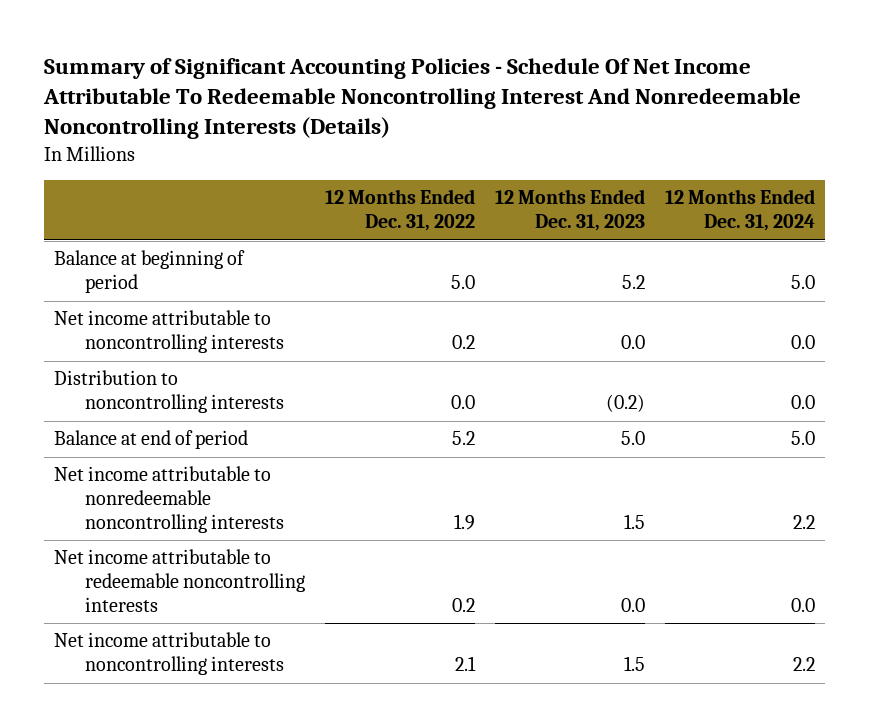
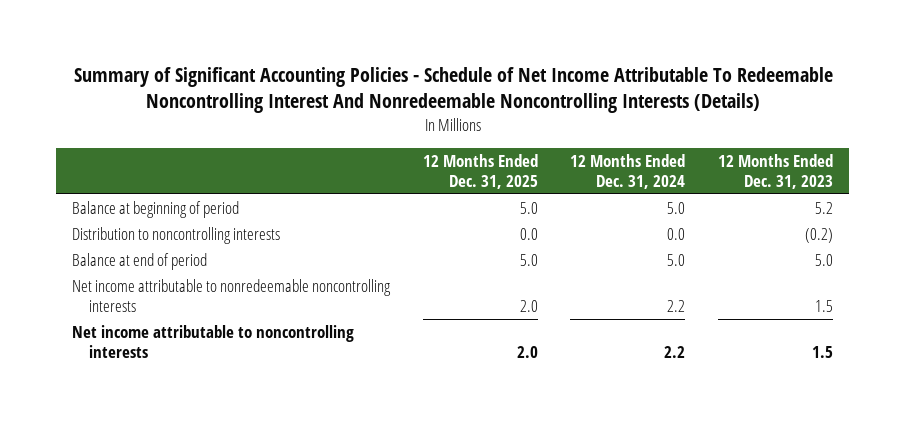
[42,57,801,140] Summary of Significant Accounting Policies - Schedule Of Net Income Attributable To Redeemable Noncontrolling Interest And Nonredeemable Noncontrolling Interests (Details) -> [73,66,833,114] Summary of Significant Accounting Policies - Schedule of Net Income Attributable To Redeemable Noncontrolling Interest And Nonredeemable Noncontrolling Interests (Details)
[324,189,475,232] 12 Months Ended Dec. 31, 2022 -> none
none -> [422,154,538,189] 12 Months Ended Dec. 31, 2025
[53,310,284,354] Net income attributable to noncontrolling interests -> none
[53,549,305,613] Net income attributable to redeemable noncontrolling interests -> none

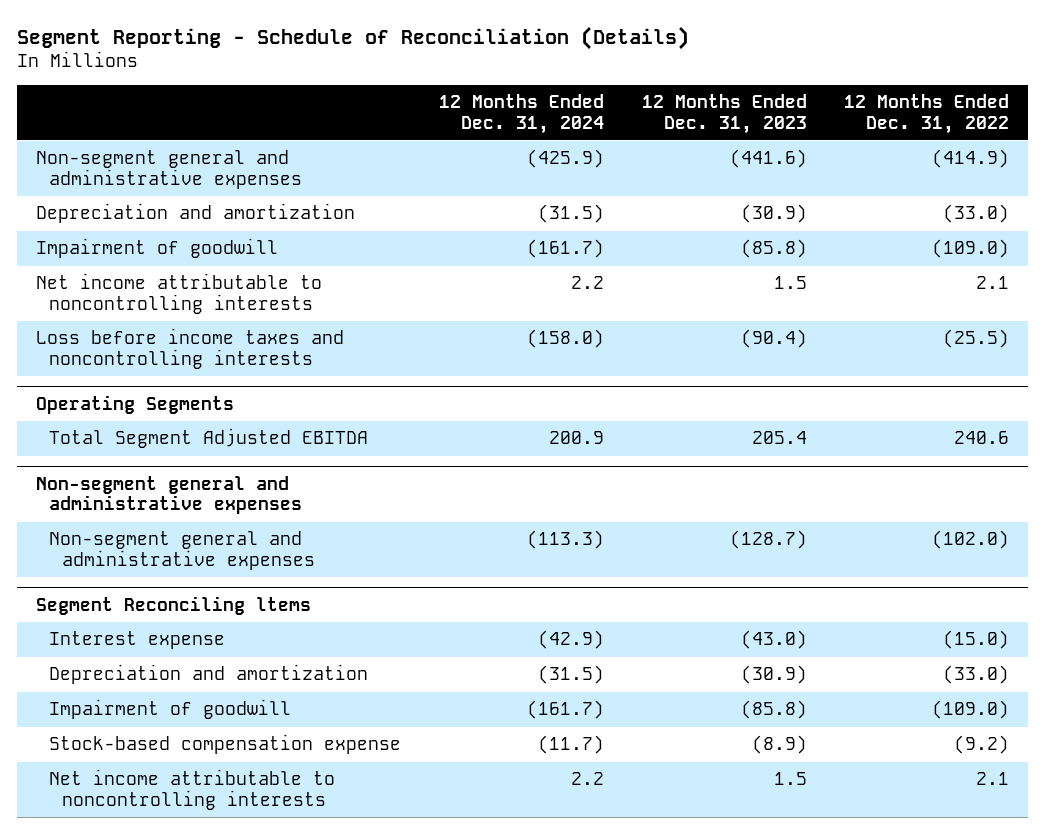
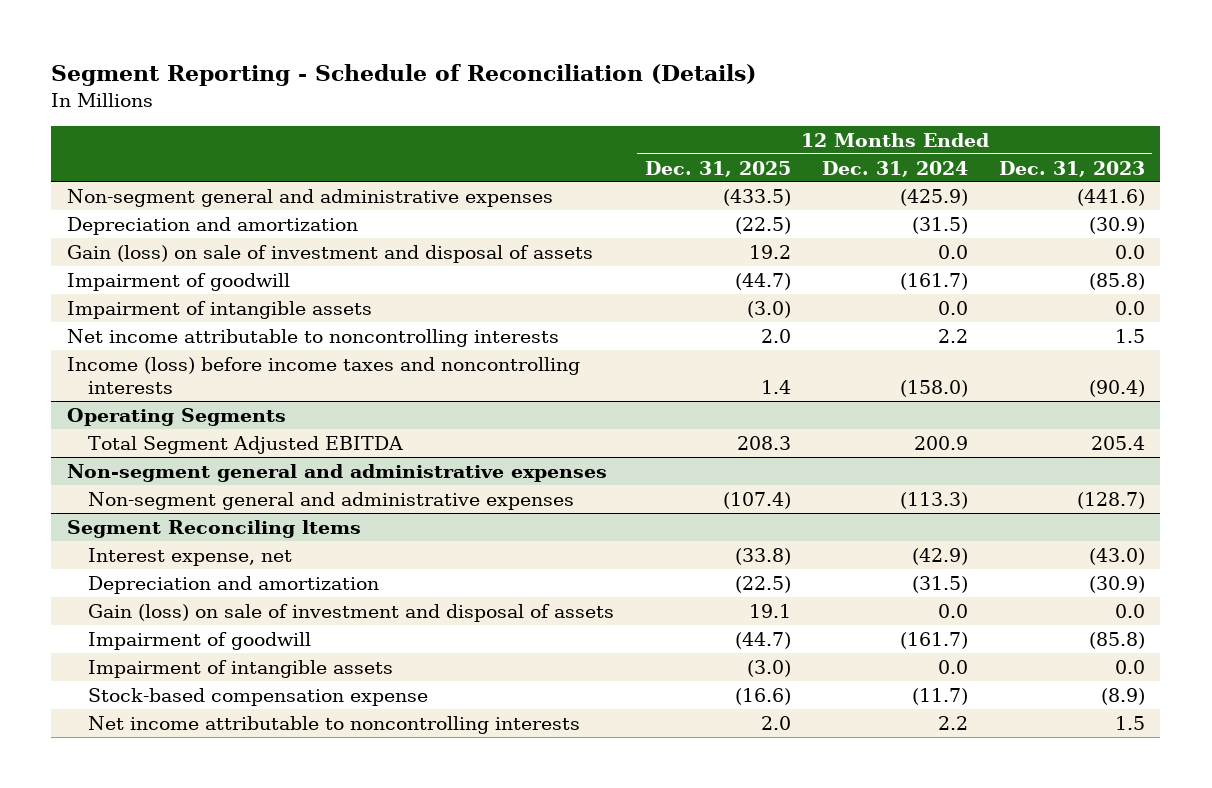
[844,94,1010,134] 12 Months Ended Dec. 31, 2022 -> none
none -> [645,160,792,177] Dec. 31, 2025
none -> [66,244,593,263] Gain (loss) on sale of investment and disposal of assets
none -> [66,300,372,319] Impairment of intangible assets
[36,328,345,370] Loss before income taxes and noncontrolling interests -> [66,356,580,394] Income (loss) before income taxes and noncontrolling interests
[49,631,226,650] Interest expense -> [88,547,293,566] Interest expense, net
none -> [88,603,615,622] Gain (loss) on sale of investment and disposal of assets
none -> [88,659,394,678] Impairment of intangible assets

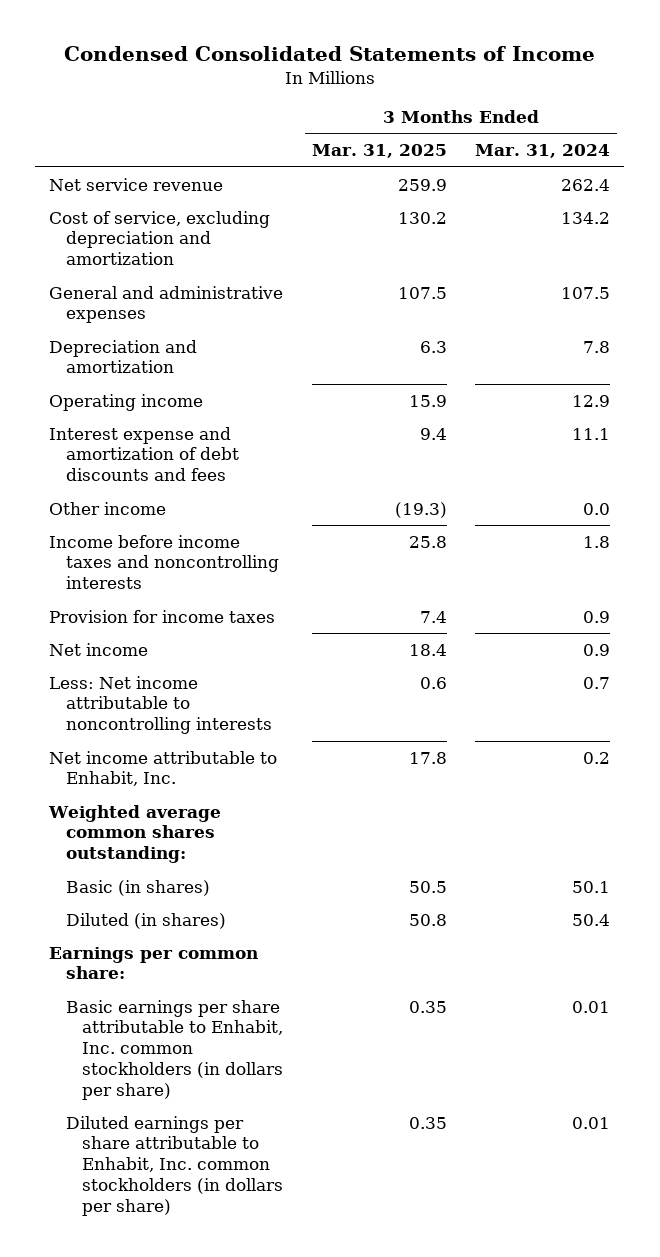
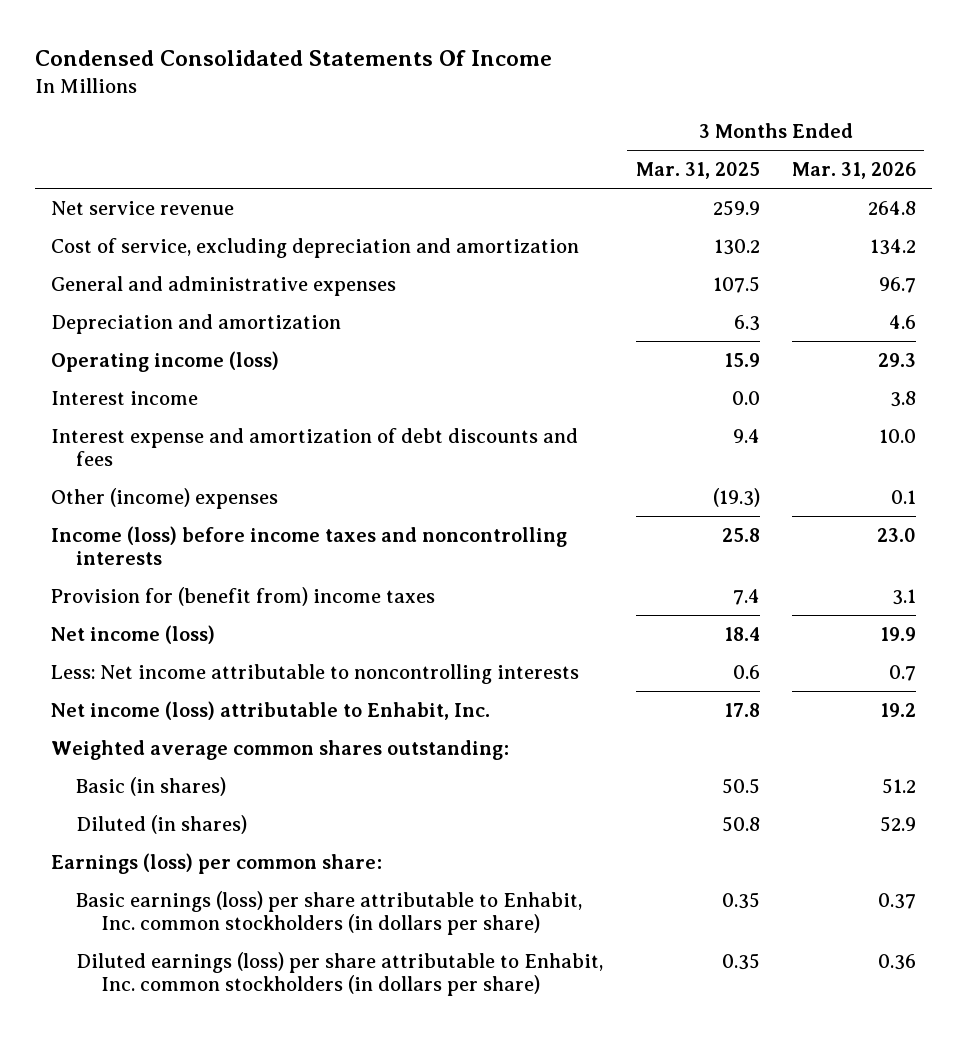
[63,46,595,62] Condensed Consolidated Statements of Income -> [35,49,553,66] Condensed Consolidated Statements Of Income
[475,144,611,159] Mar. 31, 2024 -> none
none -> [792,162,917,180] Mar. 31, 2026
[49,393,204,411] Operating income -> [51,350,280,372] Operating income (loss)
none -> [51,390,199,405] Interest income
[49,501,167,515] Other income -> [51,487,279,509] Other (income) expenses
[49,534,279,590] Income before income taxes and noncontrolling interests -> [51,525,568,566] Income (loss) before income taxes and noncontrolling interests
[49,609,276,623] Provision for income taxes -> [51,586,436,606] Provision for (benefit from) income taxes
[49,642,149,656] Net income -> [51,624,216,644] Net income (loss)
[49,750,278,787] Net income attributable to Enhabit, Inc. -> [51,700,491,720] Net income (loss) attributable to Enhabit, Inc.
[49,946,259,980] Earnings per common share: -> [51,852,383,874] Earnings (loss) per common share:
[65,999,284,1100] Basic earnings per share attributable to Enhabit, Inc. common stockholders (in dollars per share) -> [76,890,583,936] Basic earnings (loss) per share attributable to Enhabit, Inc. common stockholders (in dollars per share)
[65,1115,284,1216] Diluted earnings per share attributable to Enhabit, Inc. common stockholders (in dollars per share) -> [76,951,604,997] Diluted earnings (loss) per share attributable to Enhabit, Inc. common stockholders (in dollars per share)

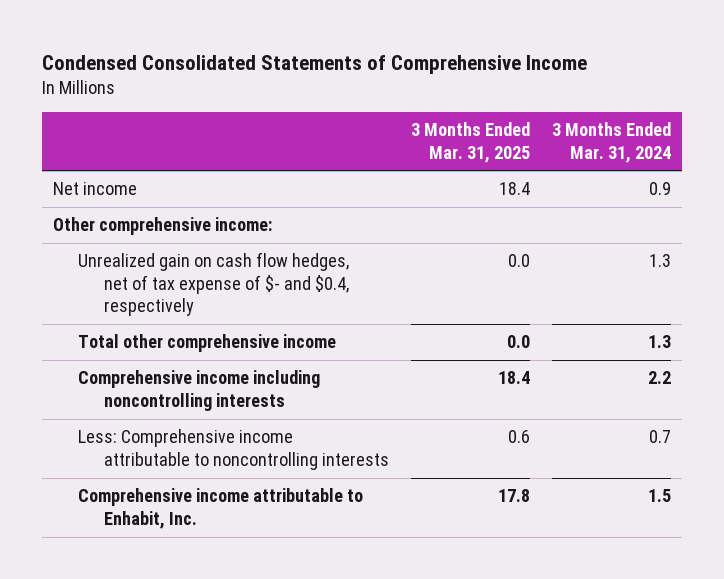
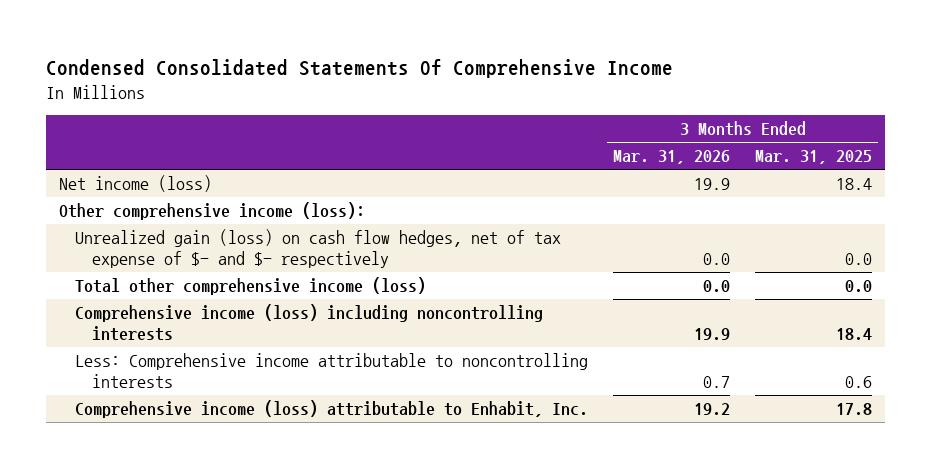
[42,54,588,74] Condensed Consolidated Statements of Comprehensive Income -> [46,58,674,78] Condensed Consolidated Statements Of Comprehensive Income
[551,122,671,163] 3 Months Ended Mar. 31, 2024 -> none
none -> [613,150,731,165] Mar. 31, 2026
[53,182,138,196] Net income -> [58,175,212,193] Net income (loss)
[53,217,273,236] Other comprehensive income: -> [58,202,365,221] Other comprehensive income (loss):
[78,252,350,317] Unrealized gain on cash flow hedges, net of tax expense of $- and $0.4, respectively -> [75,229,562,269] Unrealized gain (loss) on cash flow hedges, net of tax expense of $- and $- respectively
[78,334,337,353] Total other comprehensive income -> [75,277,427,296] Total other comprehensive income (loss)
[78,370,321,411] Comprehensive income including noncontrolling interests -> [75,304,544,342] Comprehensive income (loss) including noncontrolling interests
[78,488,364,529] Comprehensive income attributable to Enhabit, Inc. -> [75,400,589,419] Comprehensive income (loss) attributable to Enhabit, Inc.

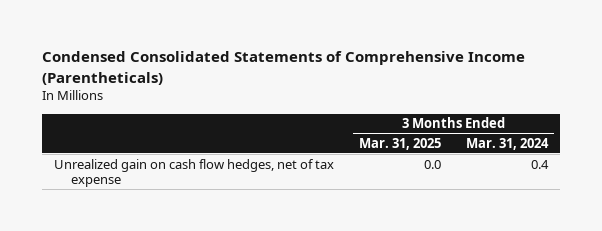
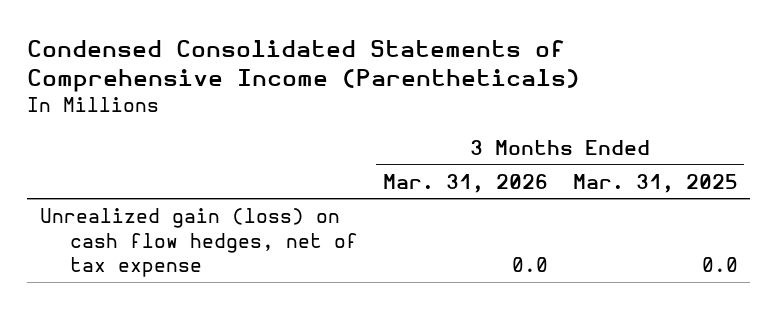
[466,137,550,150] Mar. 31, 2024 -> none
none -> [382,173,548,193] Mar. 31, 2026
[54,158,335,188] Unrealized gain on cash flow hedges, net of tax expense -> [39,208,358,278] Unrealized gain (loss) on cash flow hedges, net of tax expense

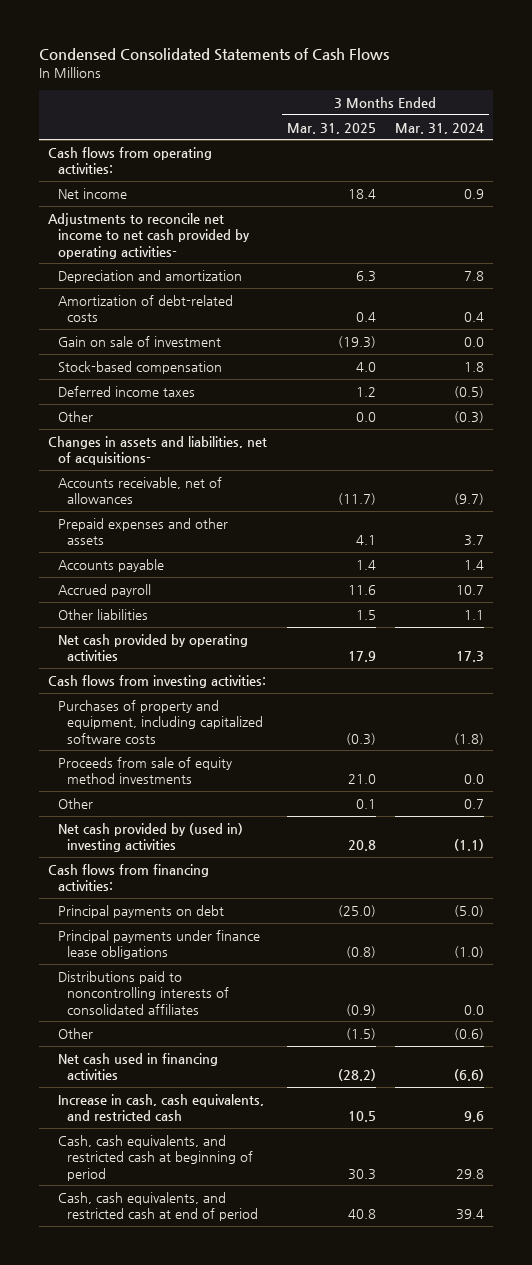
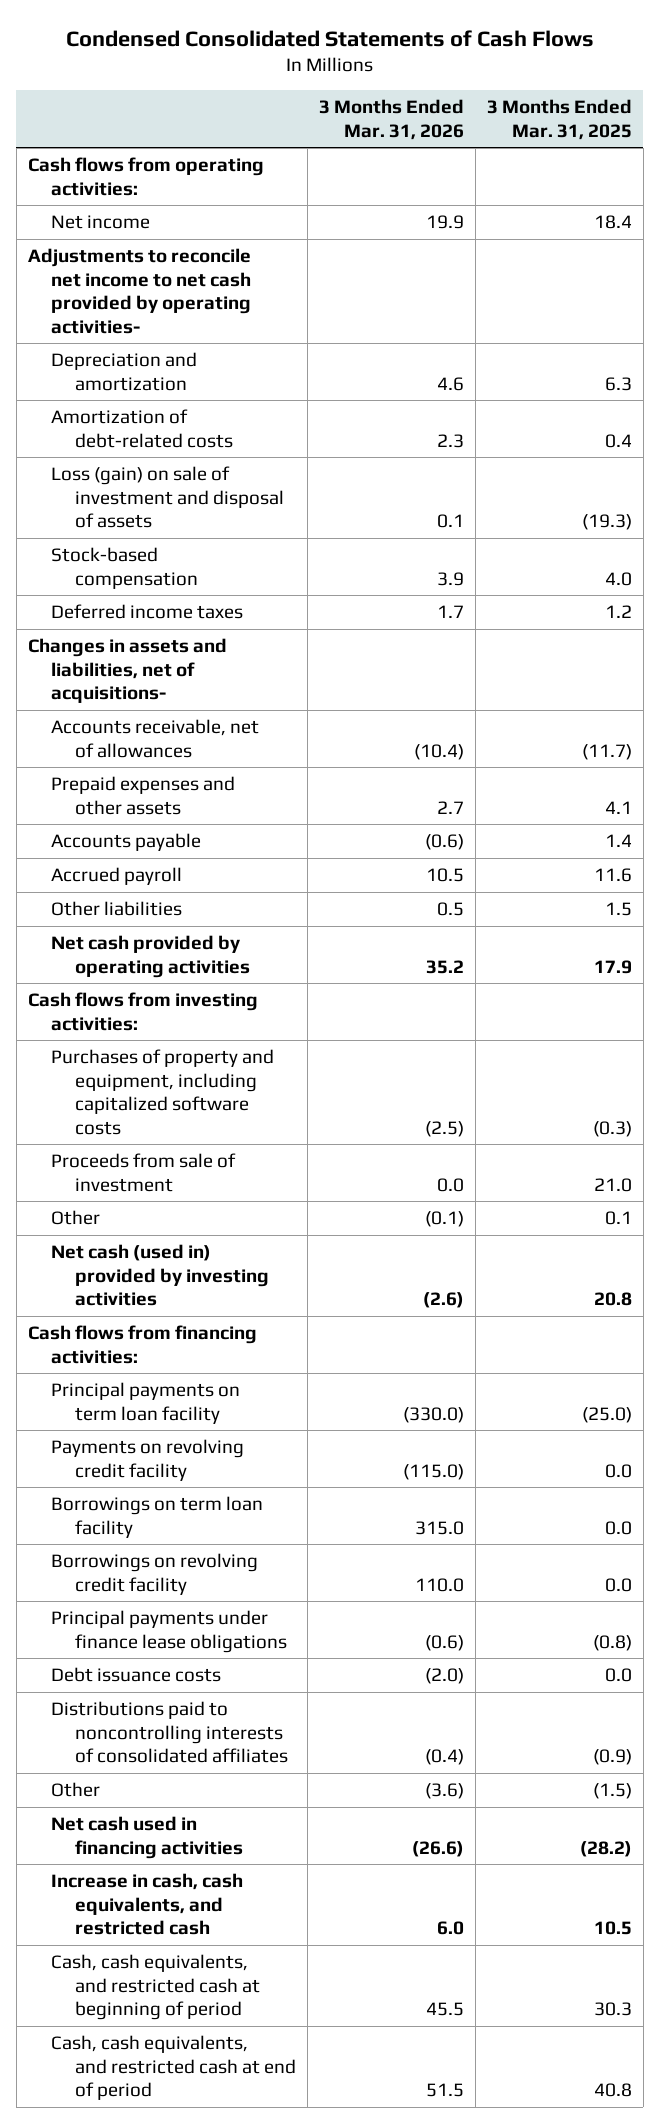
[394,122,484,134] Mar. 31, 2024 -> none
none -> [319,99,465,140] 3 Months Ended Mar. 31, 2026
[57,335,221,347] Gain on sale of investment -> [51,466,285,529] Loss (gain) on sale of investment and disposal of assets
[57,410,93,422] Other -> none
[57,756,232,785] Proceeds from sale of equity method investments -> [51,1153,237,1192] Proceeds from sale of investment
[57,822,243,853] Net cash provided by (used in) investing activities -> [51,1244,270,1307] Net cash (used in) provided by investing activities
[57,904,224,918] Principal payments on debt -> [51,1382,241,1424] Principal payments on term loan facility
none -> [51,1439,245,1481] Payments on revolving credit facility
none -> [51,1496,264,1538] Borrowings on term loan facility
none -> [51,1553,259,1595] Borrowings on revolving credit facility
none -> [51,1667,222,1683] Debt issuance costs

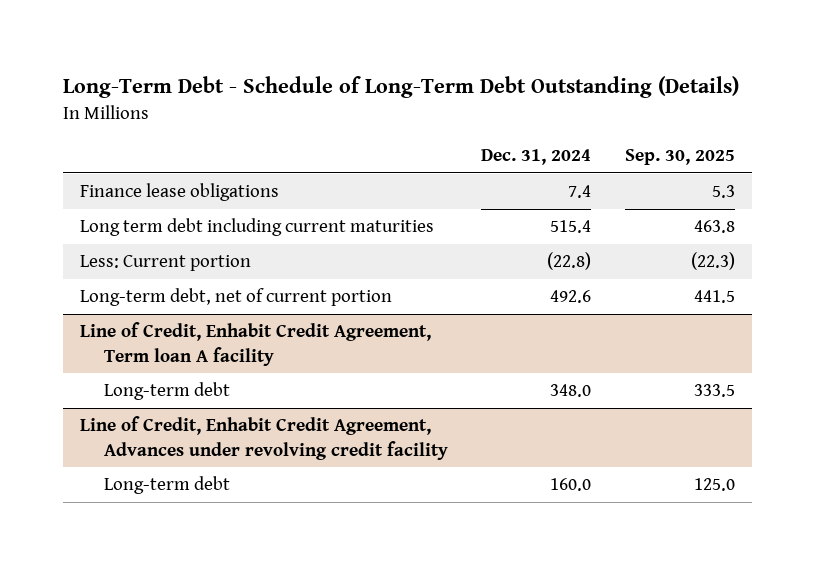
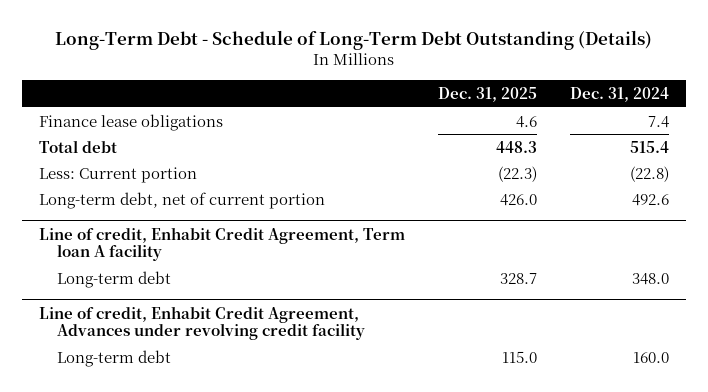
[625,149,736,166] Sep. 30, 2025 -> none
none -> [437,87,537,103] Dec. 31, 2025
[79,218,434,237] Long term debt including current maturities -> [38,139,117,153] Total debt
[79,322,431,366] Line of Credit, Enhabit Credit Agreement, Term loan A facility -> [38,226,405,262] Line of credit, Enhabit Credit Agreement, Term loan A facility
[79,416,448,460] Line of Credit, Enhabit Credit Agreement, Advances under revolving credit facility -> [38,305,366,341] Line of credit, Enhabit Credit Agreement, Advances under revolving credit facility

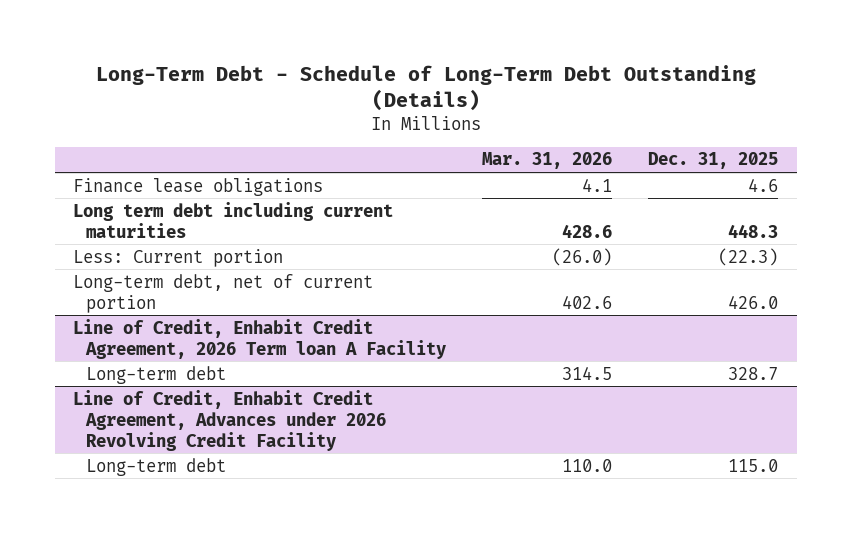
[570,87,670,103] Dec. 31, 2024 -> none
none -> [482,152,613,170] Mar. 31, 2026
[38,139,117,153] Total debt -> [73,201,394,238] Long term debt including current maturities
[38,226,405,262] Line of credit, Enhabit Credit Agreement, Term loan A facility -> [73,318,446,359] Line of Credit, Enhabit Credit Agreement, 2026 Term loan A Facility
[38,305,366,341] Line of credit, Enhabit Credit Agreement, Advances under revolving credit facility -> [73,389,386,451] Line of Credit, Enhabit Credit Agreement, Advances under 2026 Revolving Credit Facility

